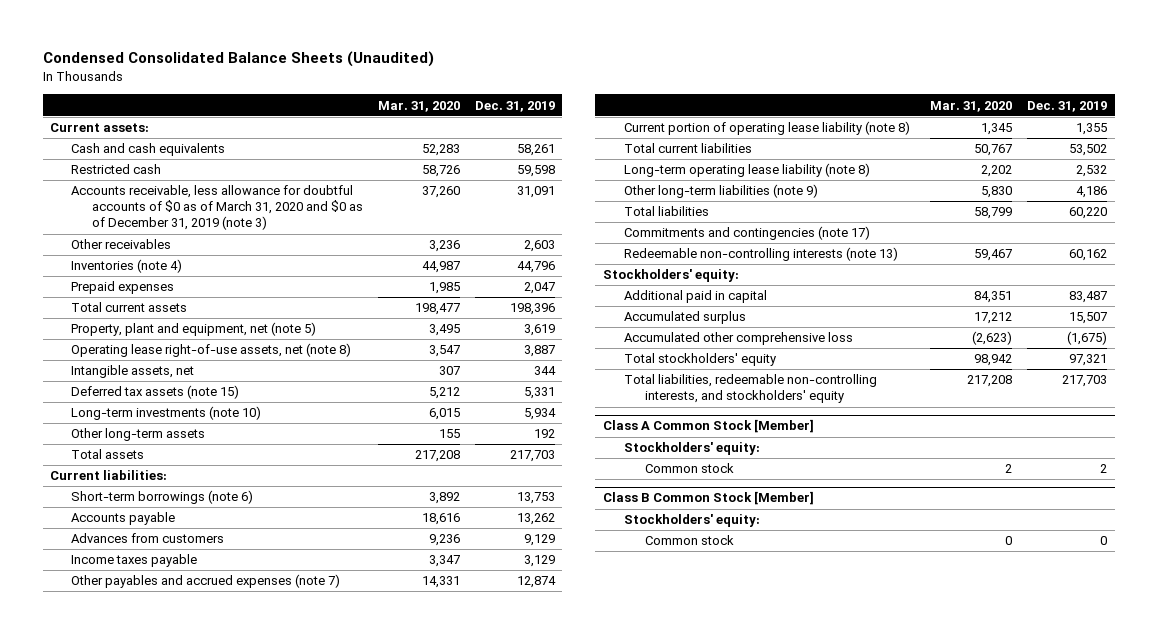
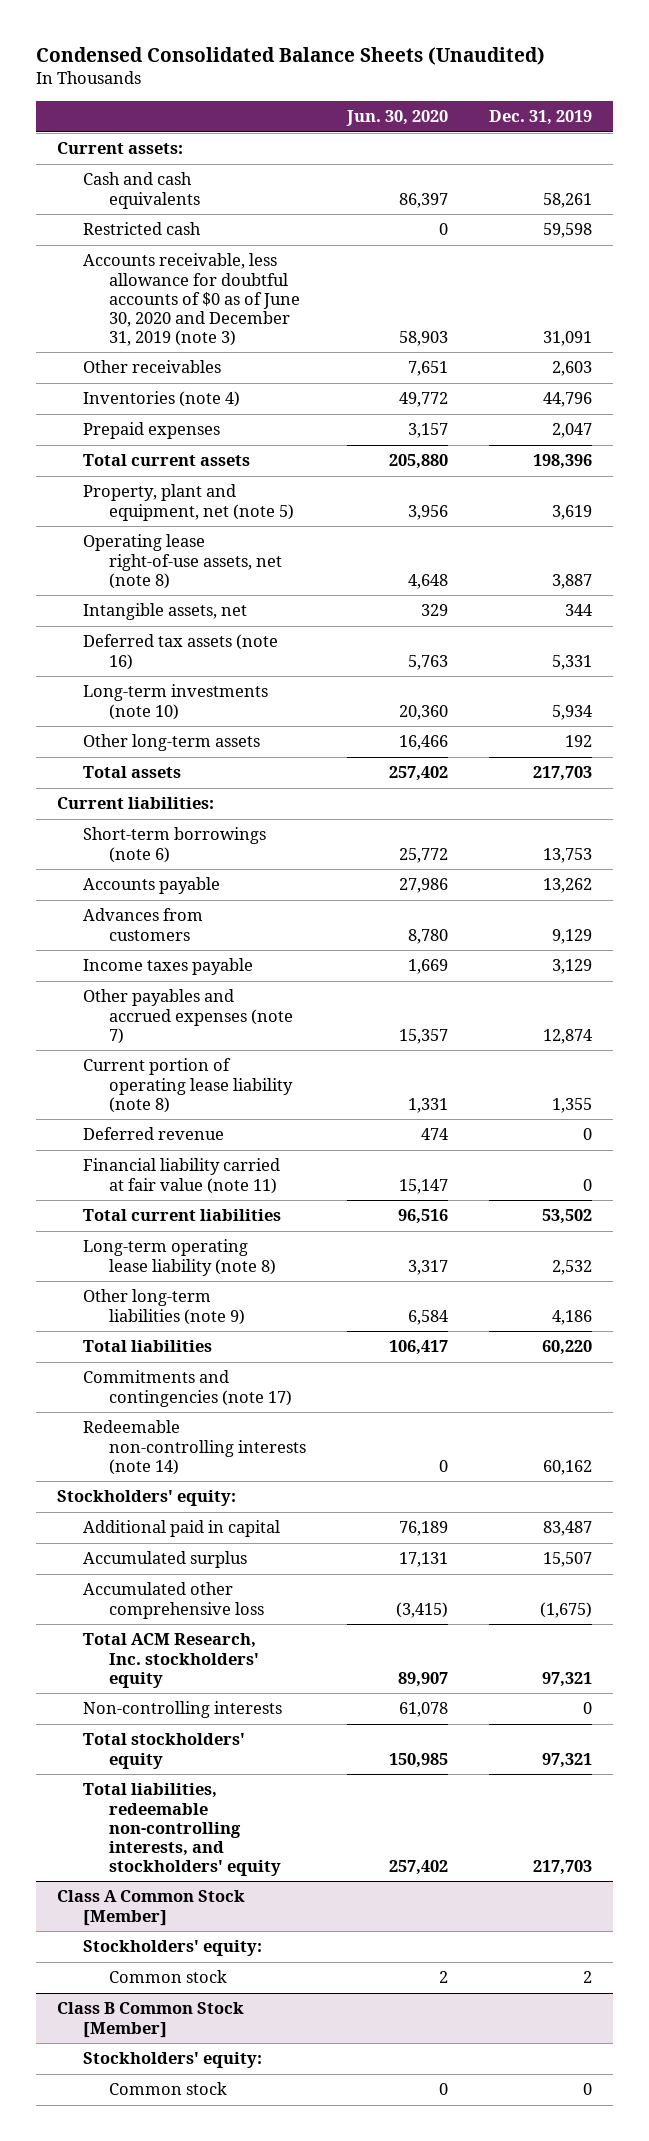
[378,100,461,112] Mar. 31, 2020 -> none
none -> [346,110,449,127] Jun. 30, 2020
[71,185,364,231] Accounts receivable, less allowance for doubtful accounts of $0 as of March 31, 2020 and $0 as of December 31, 2019 (note 3) -> [82,253,300,346] Accounts receivable, less allowance for doubtful accounts of $0 as of June 30, 2020 and December 31, 2019 (note 3)
[71,385,240,400] Deferred tax assets (note 15) -> [82,634,278,670] Deferred tax assets (note 16)
none -> [82,1127,224,1141] Deferred revenue
none -> [82,1158,280,1194] Financial liability carried at fair value (note 11)
[623,247,898,262] Redeemable non-controlling interests (note 13) -> [82,1420,306,1475] Redeemable non-controlling interests (note 14)
none -> [82,1633,259,1688] Total ACM Research, Inc. stockholders' equity
none -> [82,1701,282,1719] Non-controlling interests

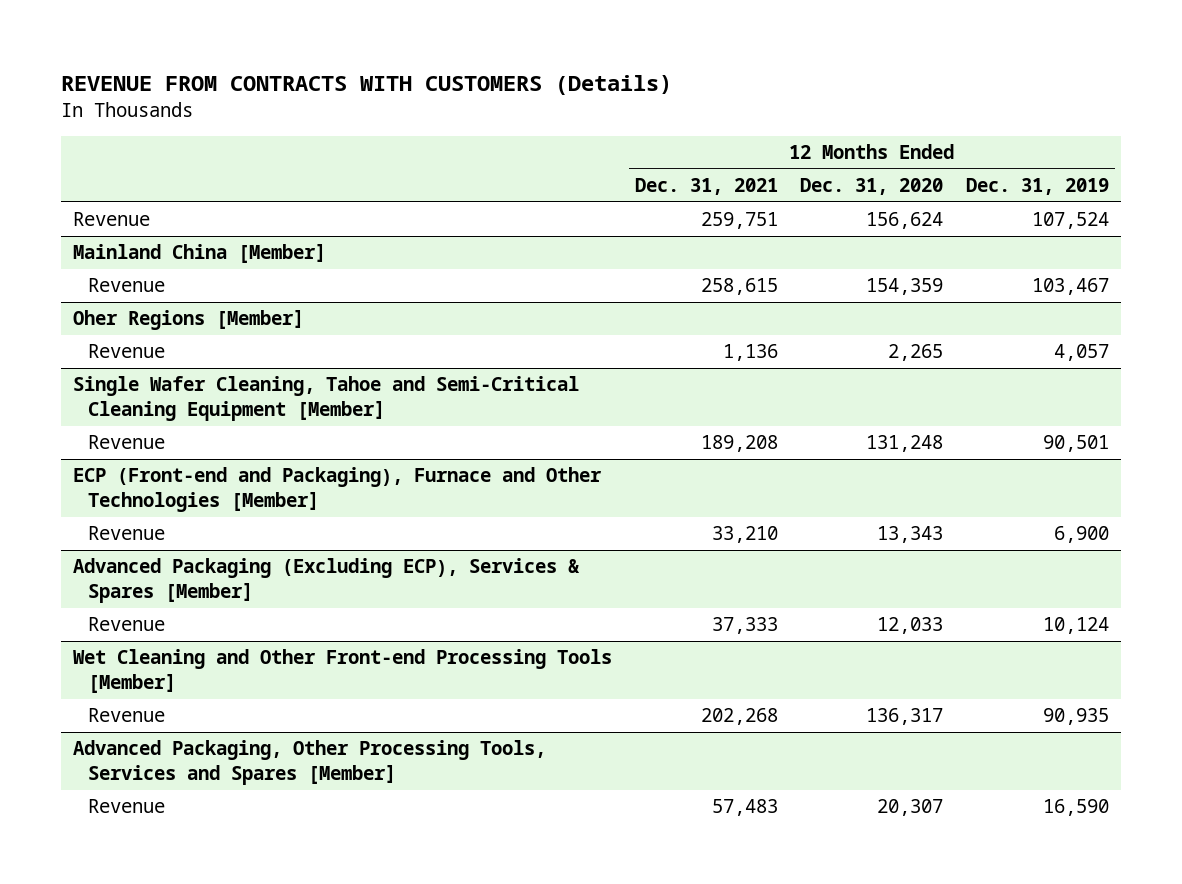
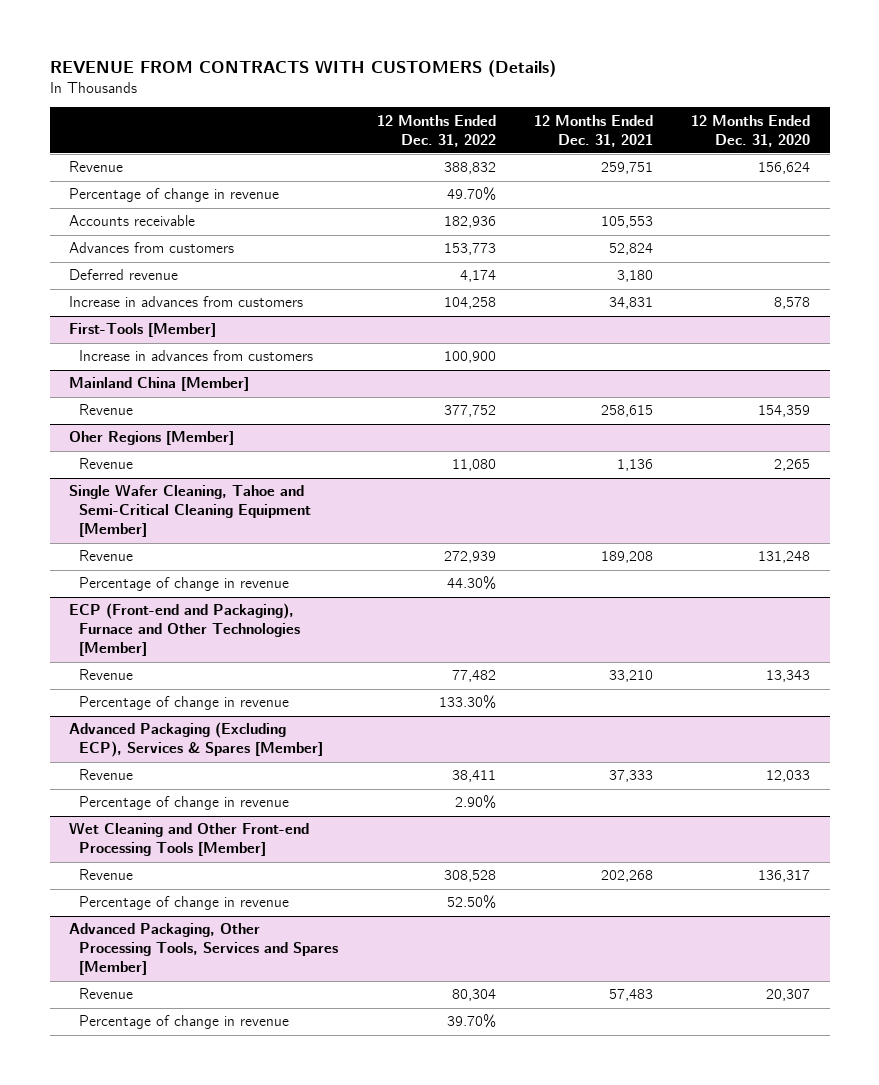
[966,178,1110,196] Dec. 31, 2019 -> none
none -> [376,114,496,147] 12 Months Ended Dec. 31, 2022
none -> [69,188,280,203] Percentage of change in revenue
none -> [69,215,196,227] Accounts receivable
none -> [69,242,235,254] Advances from customers
none -> [69,269,179,281] Deferred revenue
none -> [69,296,304,308] Increase in advances from customers
none -> [69,323,217,338] First-Tools [Member]
none -> [79,350,314,362] Increase in advances from customers
none -> [79,577,290,592] Percentage of change in revenue
none -> [79,696,290,711] Percentage of change in revenue
none -> [79,796,290,811] Percentage of change in revenue
none -> [79,896,290,911] Percentage of change in revenue
none -> [79,1015,290,1030] Percentage of change in revenue

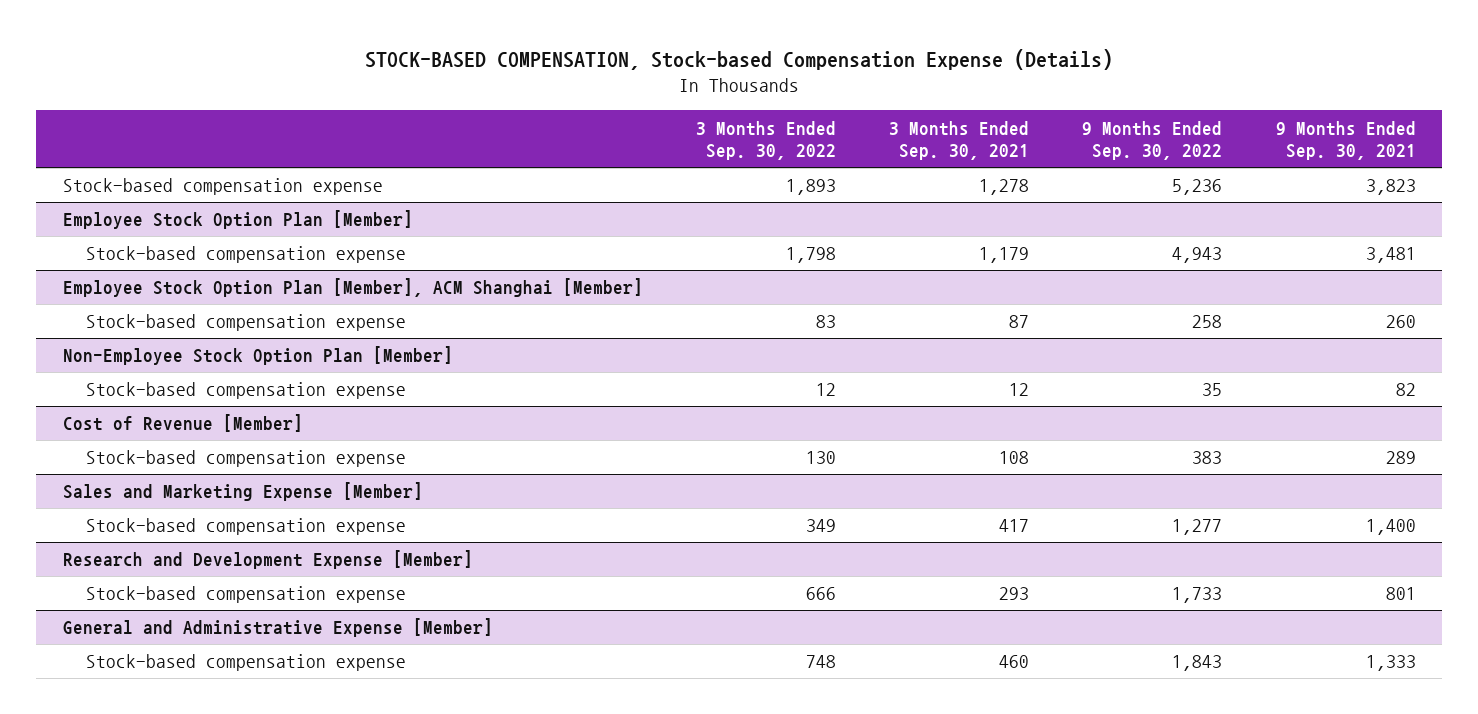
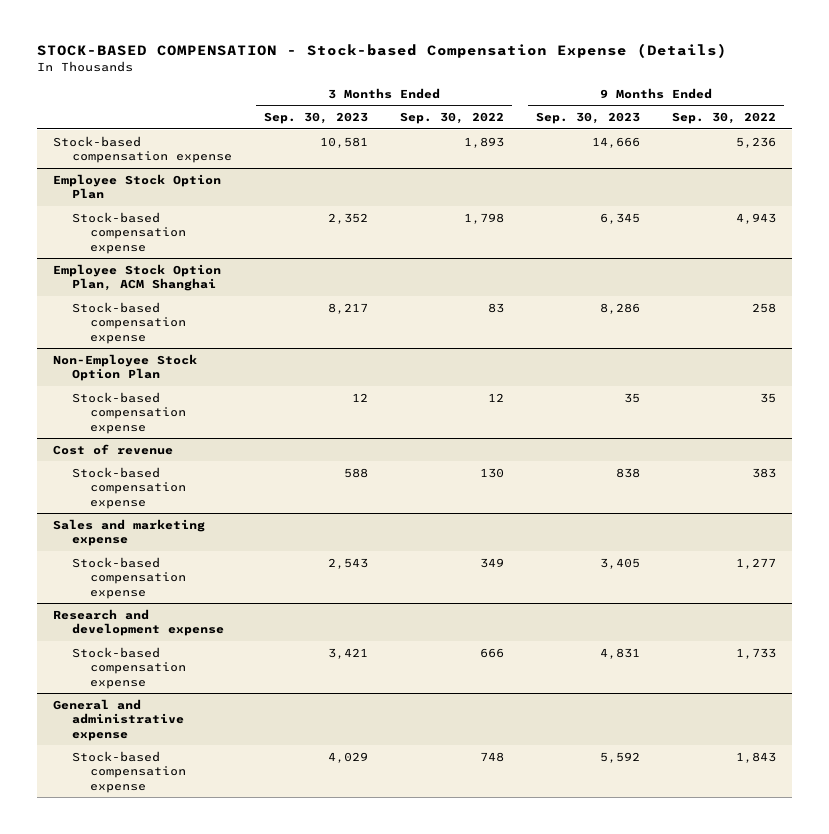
[365,48,1114,70] STOCK-BASED COMPENSATION, Stock-based Compensation Expense (Details) -> [37,43,728,59] STOCK-BASED COMPENSATION - Stock-based Compensation Expense (Details)
[889,120,1030,161] 3 Months Ended Sep. 30, 2021 -> none
[1275,120,1416,161] 9 Months Ended Sep. 30, 2021 -> none
none -> [263,112,368,125] Sep. 30, 2023
none -> [535,112,640,125] Sep. 30, 2023
[62,210,413,230] Employee Stock Option Plan [Member] -> [53,173,222,200] Employee Stock Option Plan
[62,278,643,298] Employee Stock Option Plan [Member], ACM Shanghai [Member] -> [53,263,222,292] Employee Stock Option Plan, ACM Shanghai
[62,346,453,366] Non-Employee Stock Option Plan [Member] -> [53,353,198,382] Non-Employee Stock Option Plan
[62,414,303,433] Cost of Revenue [Member] -> [53,443,174,455] Cost of revenue
[62,482,423,502] Sales and Marketing Expense [Member] -> [53,518,206,547] Sales and marketing expense
[62,550,473,570] Research and Development Expense [Member] -> [53,608,224,637] Research and development expense
[62,618,493,638] General and Administrative Expense [Member] -> [53,698,184,741] General and administrative expense

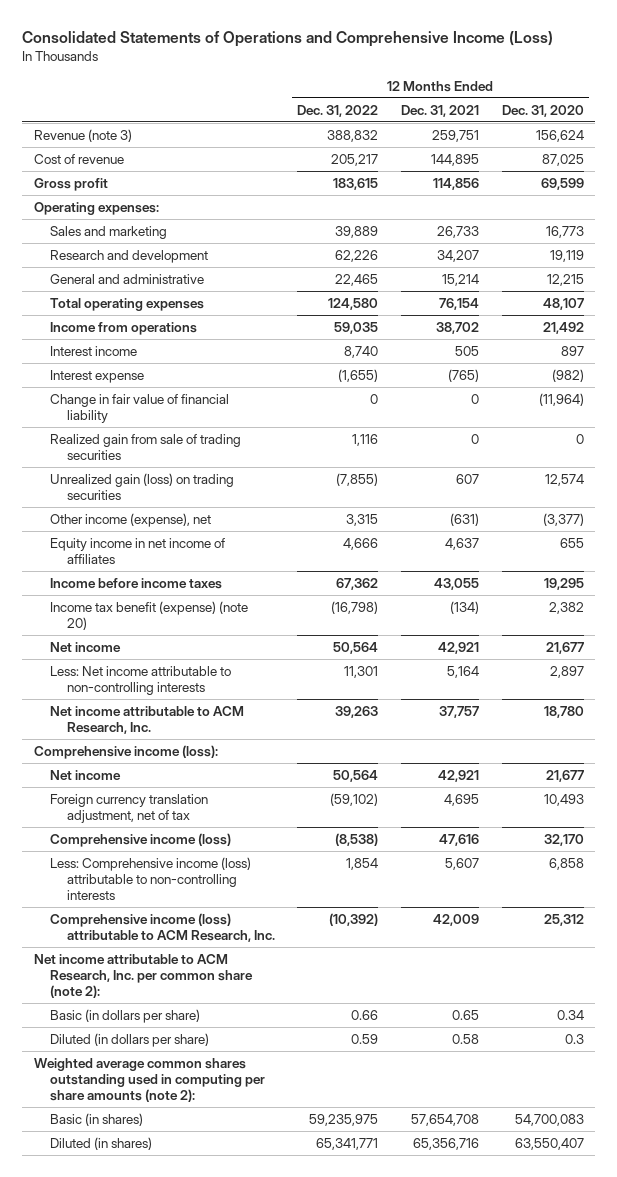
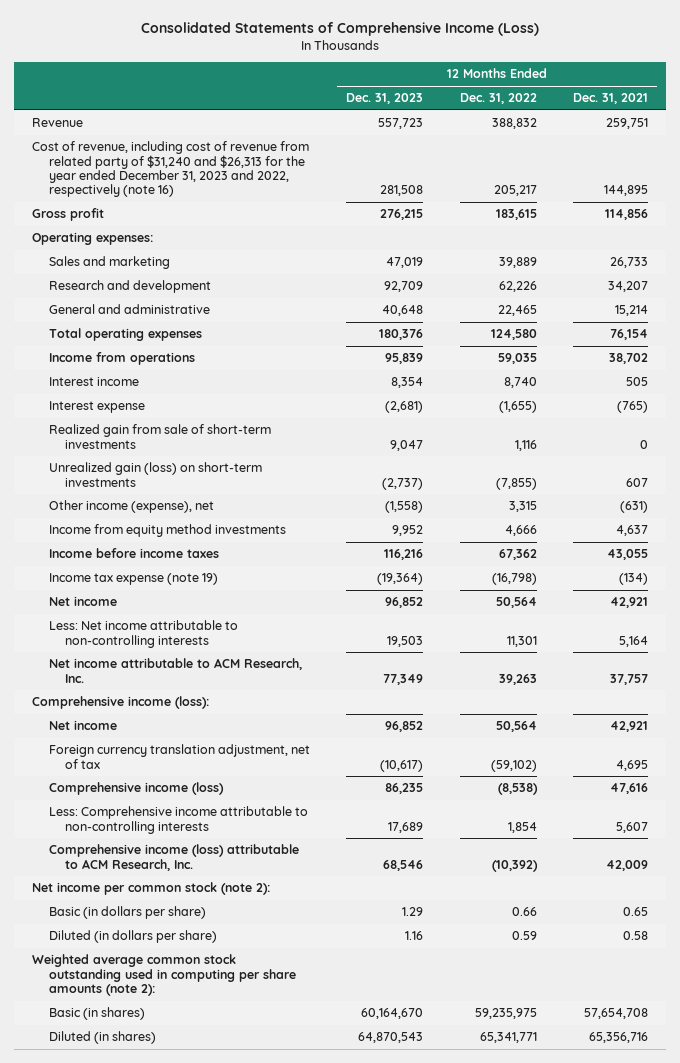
[22,31,554,48] Consolidated Statements of Operations and Comprehensive Income (Loss) -> [141,21,540,36] Consolidated Statements of Comprehensive Income (Loss)
[501,104,584,117] Dec. 31, 2020 -> none
none -> [346,93,424,105] Dec. 31, 2023
[33,128,132,142] Revenue (note 3) -> [32,118,84,128] Revenue
[33,153,124,164] Cost of revenue -> [32,141,310,198] Cost of revenue, including cost of revenue from related party of $31,240 and $26,313 for the year ended December 31, 2023 and 2022, respectively (note 16)
[50,393,230,423] Change in fair value of financial liability -> none
[50,433,242,460] Realized gain from sale of trading securities -> [48,424,271,449] Realized gain from sale of short-term investments
[50,472,235,500] Unrealized gain (loss) on trading securities -> [48,462,262,487] Unrealized gain (loss) on short-term investments
[50,537,226,564] Equity income in net income of affiliates -> [48,524,286,538] Income from equity method investments
[50,600,249,630] Income tax benefit (expense) (note 20) -> [48,573,218,586] Income tax expense (note 19)
[50,856,252,901] Less: Comprehensive income (loss) attributable to non-controlling interests -> [48,806,308,834] Less: Comprehensive income attributable to non-controlling interests
[33,953,254,999] Net income attributable to ACM Research, Inc. per common share (note 2): -> [32,882,271,896] Net income per common stock (note 2):
[33,1057,266,1103] Weighted average common shares outstanding used in computing per share amounts (note 2): -> [32,954,296,996] Weighted average common stock outstanding used in computing per share amounts (note 2):

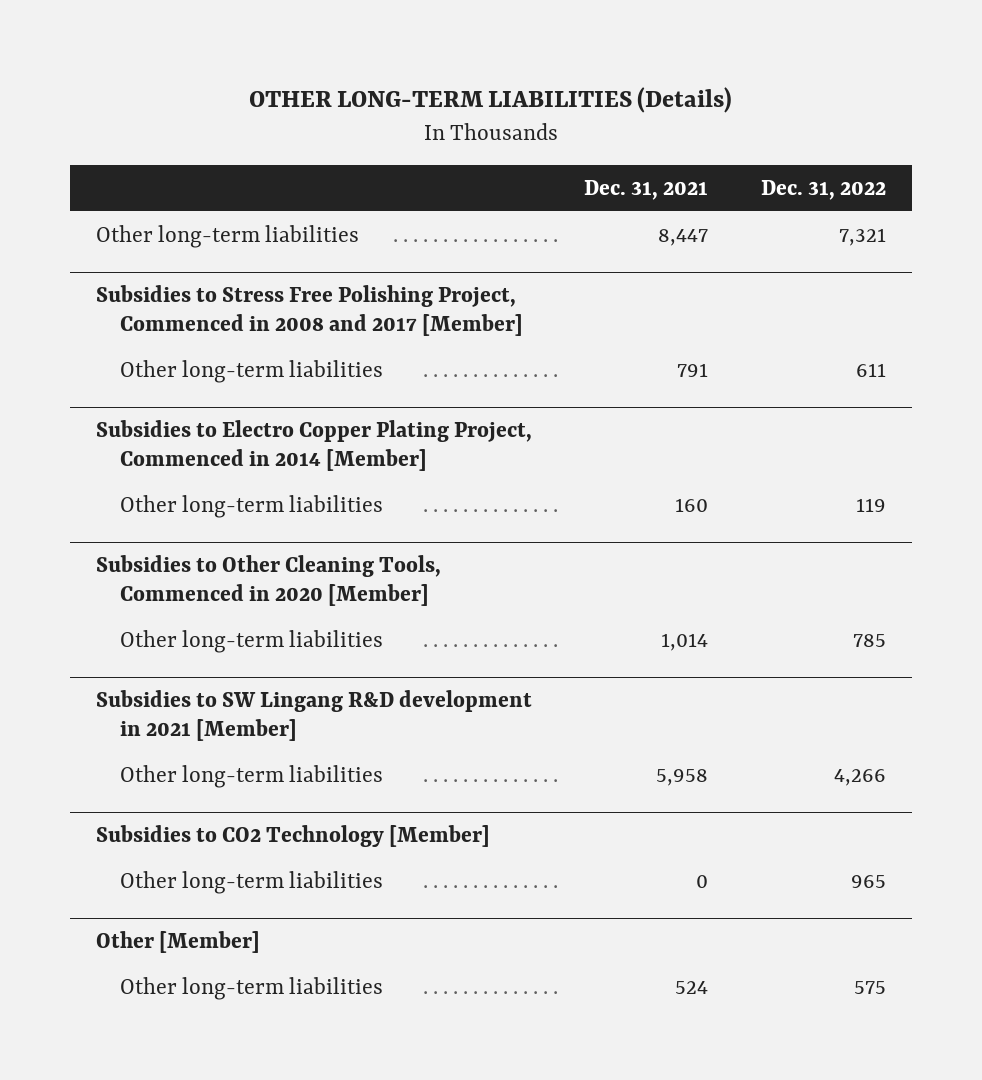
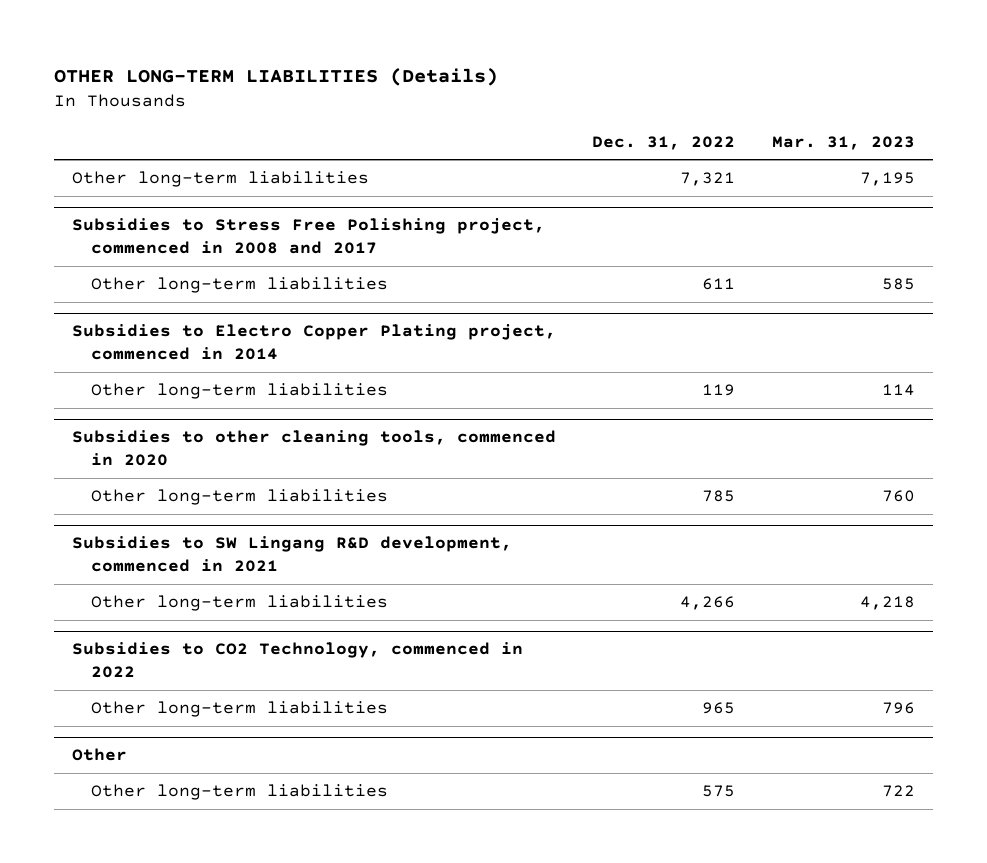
[584,179,709,200] Dec. 31, 2021 -> none
none -> [771,135,915,150] Mar. 31, 2023
[95,285,523,337] Subsidies to Stress Free Polishing Project, Commenced in 2008 and 2017 [Member] -> [72,218,546,255] Subsidies to Stress Free Polishing project, commenced in 2008 and 2017
[95,420,532,472] Subsidies to Electro Copper Plating Project, Commenced in 2014 [Member] -> [72,324,557,361] Subsidies to Electro Copper Plating project, commenced in 2014
[95,555,441,607] Subsidies to Other Cleaning Tools, Commenced in 2020 [Member] -> [72,430,557,467] Subsidies to other cleaning tools, commenced in 2020
[95,690,532,742] Subsidies to SW Lingang R&D development in 2021 [Member] -> [72,536,513,573] Subsidies to SW Lingang R&D development, commenced in 2021
[95,825,490,848] Subsidies to CO2 Technology [Member] -> [72,642,524,679] Subsidies to CO2 Technology, commenced in 2022
[95,931,260,954] Other [Member] -> [72,748,128,762] Other

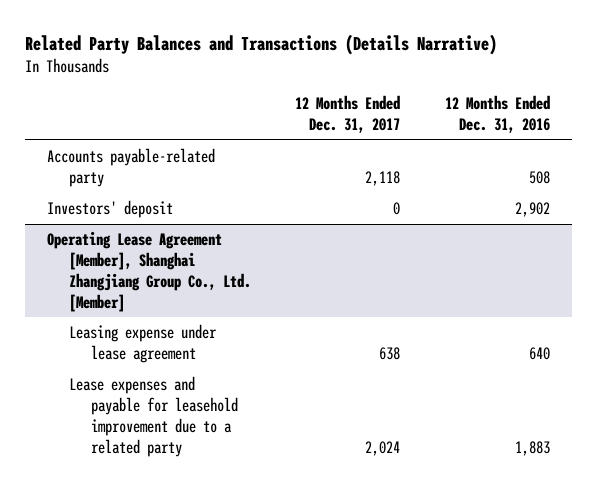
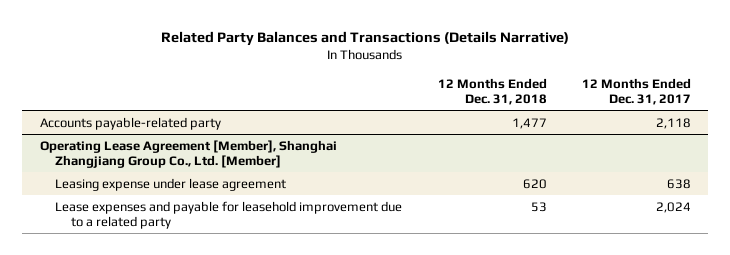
[444,95,550,134] 12 Months Ended Dec. 31, 2016 -> none
none -> [437,77,547,106] 12 Months Ended Dec. 31, 2018
[46,200,173,219] Investors' deposit -> none

